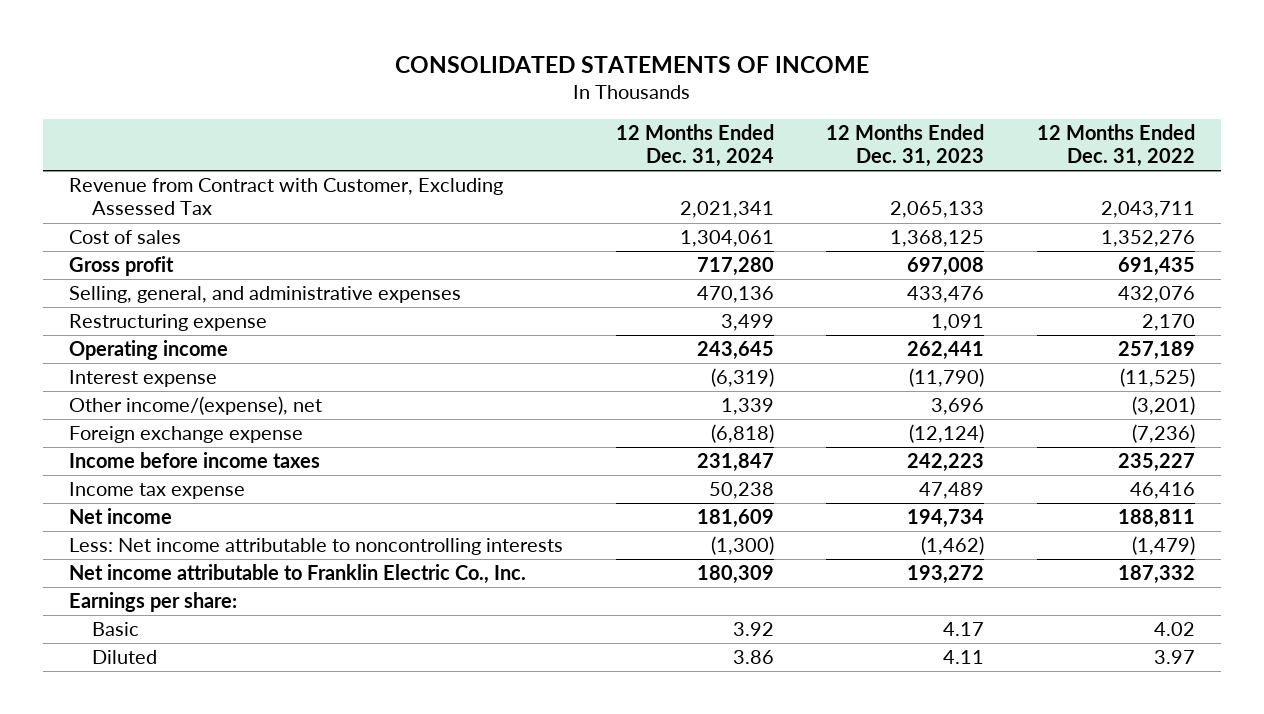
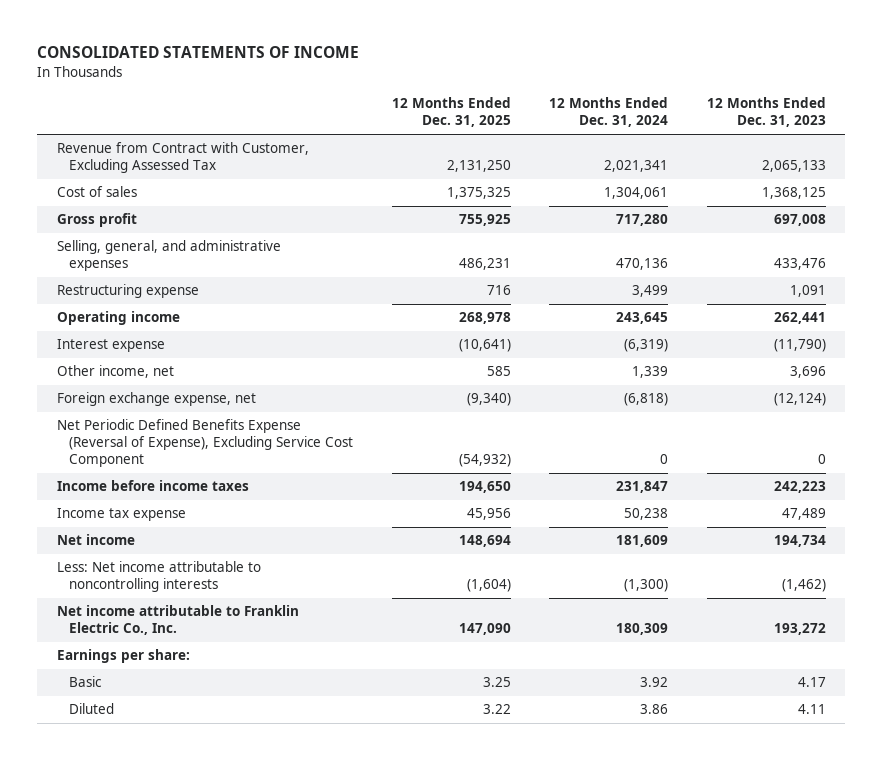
[1036,123,1195,168] 12 Months Ended Dec. 31, 2022 -> none
none -> [391,97,511,128] 12 Months Ended Dec. 31, 2025
[69,396,323,416] Other income/(expense), net -> [56,365,174,379] Other income, net
[69,426,304,444] Foreign exchange expense -> [56,392,256,407] Foreign exchange expense, net
none -> [56,419,354,468] Net Periodic Defined Benefits Expense (Reversal of Expense), Excluding Service Cost Component

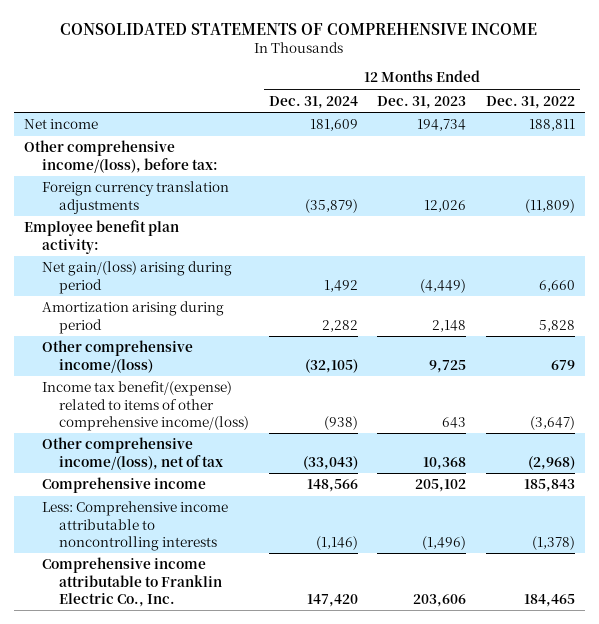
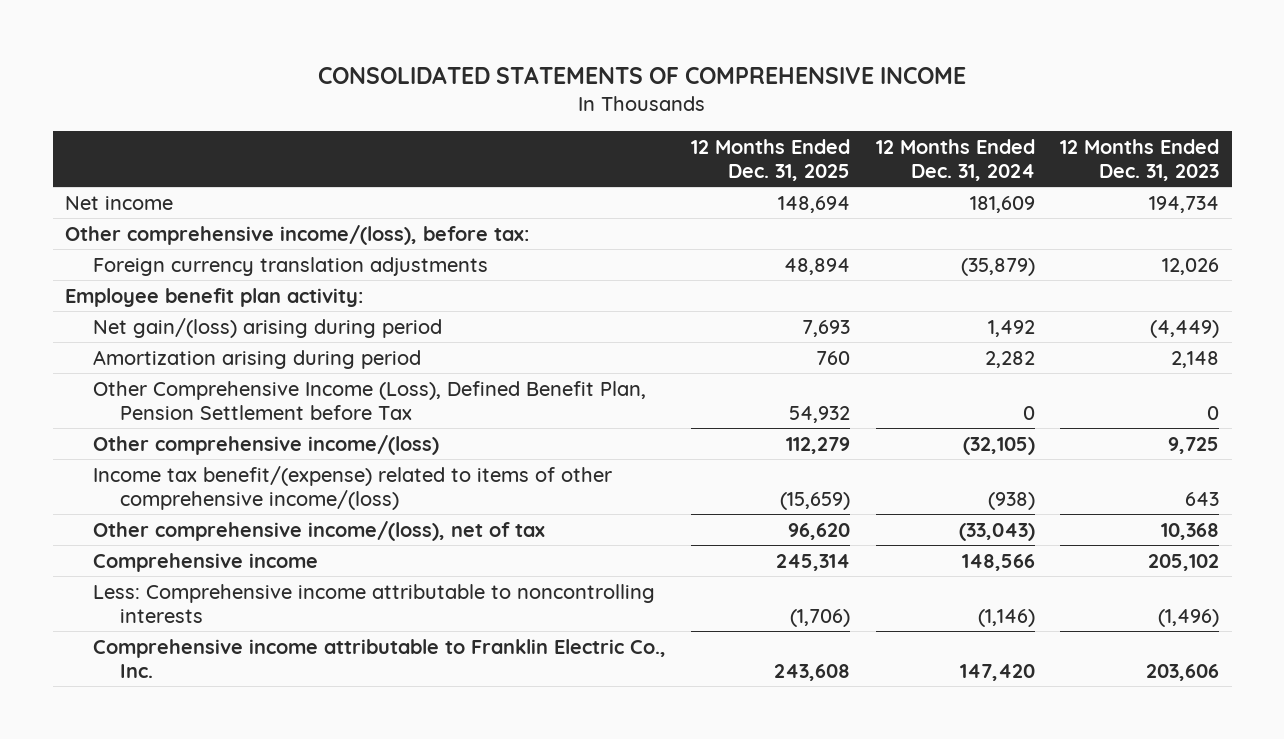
[485,95,575,109] Dec. 31, 2022 -> none
none -> [691,138,851,181] 12 Months Ended Dec. 31, 2025
none -> [92,380,646,420] Other Comprehensive Income (Loss), Defined Benefit Plan, Pension Settlement before Tax

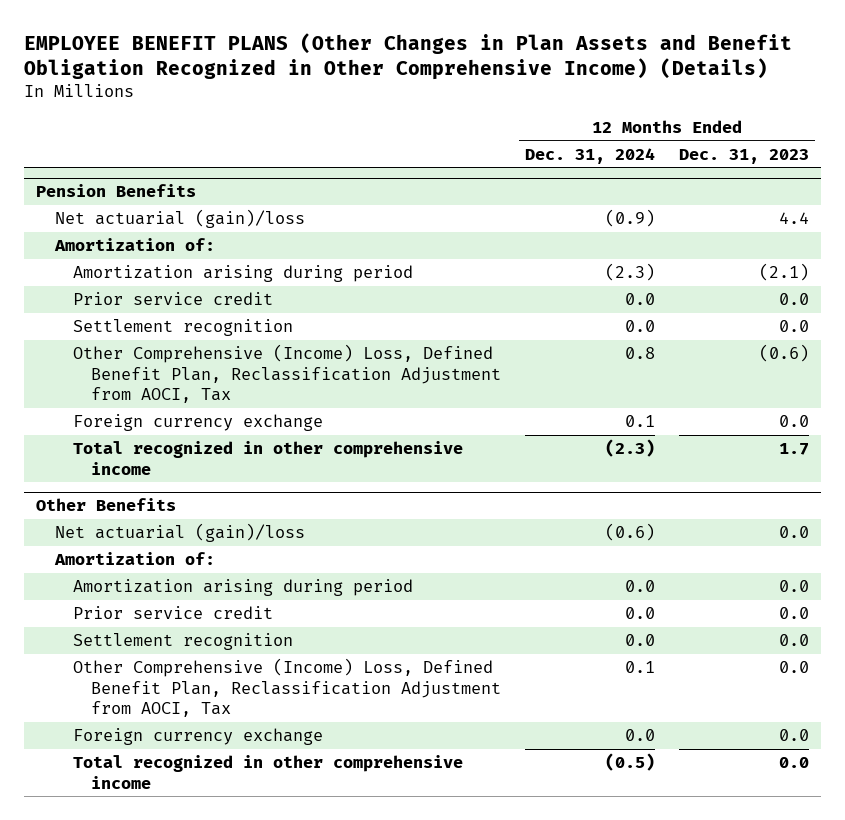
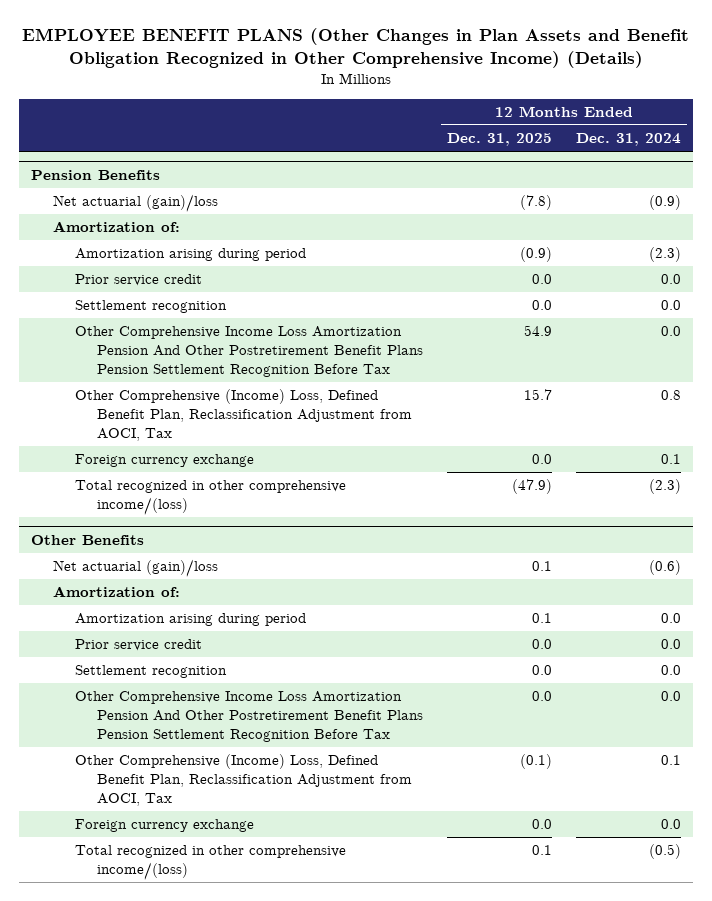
[678,148,809,164] Dec. 31, 2023 -> none
none -> [446,133,552,147] Dec. 31, 2025
none -> [74,326,423,377] Other Comprehensive Income Loss Amortization Pension And Other Postretirement Benefit Plans Pension Settlement Recognition Before Tax
[72,441,463,475] Total recognized in other comprehensive income -> [74,480,346,516] Total recognized in other comprehensive income/(loss)
none -> [74,691,423,742] Other Comprehensive Income Loss Amortization Pension And Other Postretirement Benefit Plans Pension Settlement Recognition Before Tax
[72,755,463,789] Total recognized in other comprehensive income -> [74,845,346,881] Total recognized in other comprehensive income/(loss)

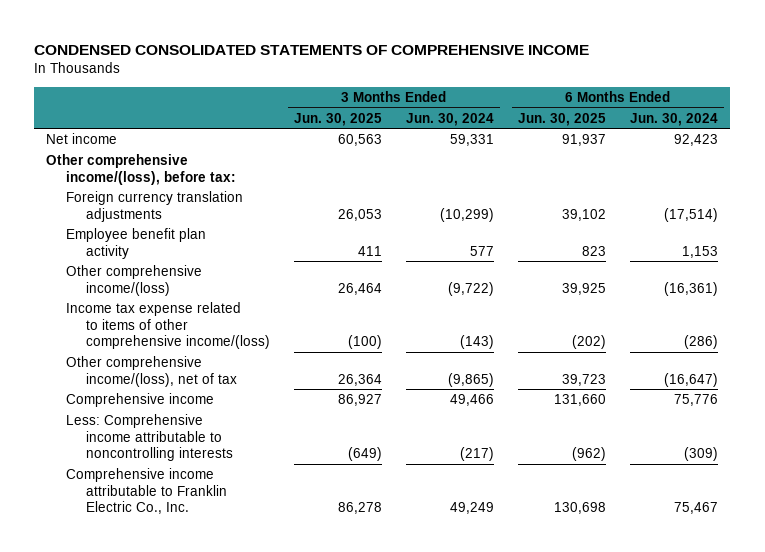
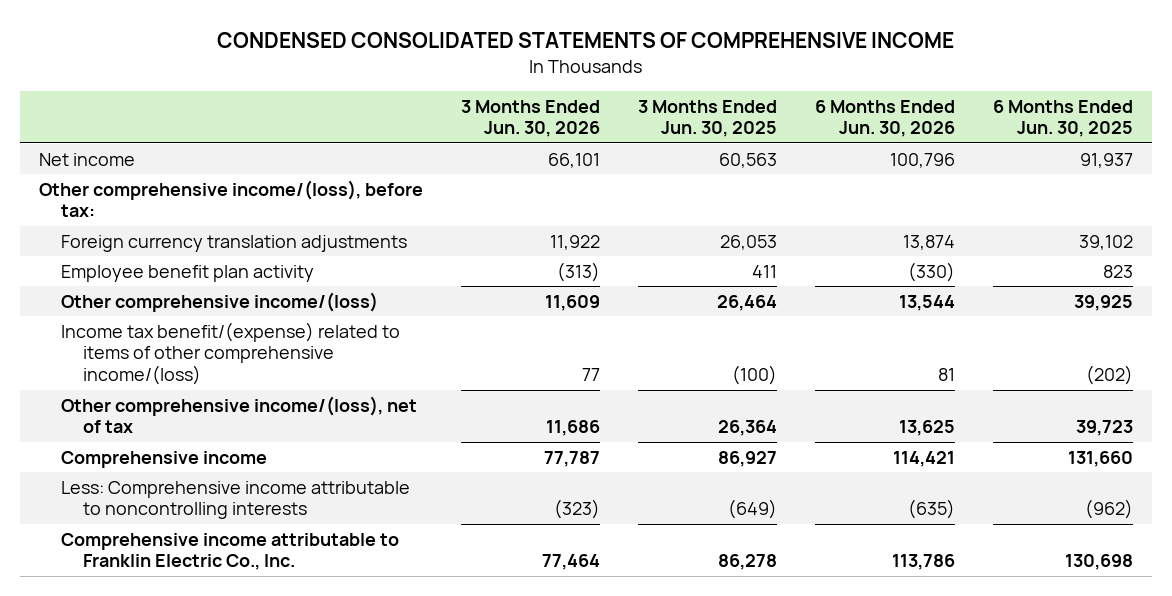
[406,112,495,126] Jun. 30, 2024 -> none
[630,112,719,126] Jun. 30, 2024 -> none
none -> [460,99,600,138] 3 Months Ended Jun. 30, 2026
none -> [815,99,956,138] 6 Months Ended Jun. 30, 2026
[66,302,271,350] Income tax expense related to items of other comprehensive income/(loss) -> [60,321,400,385] Income tax benefit/(expense) related to items of other comprehensive income/(loss)

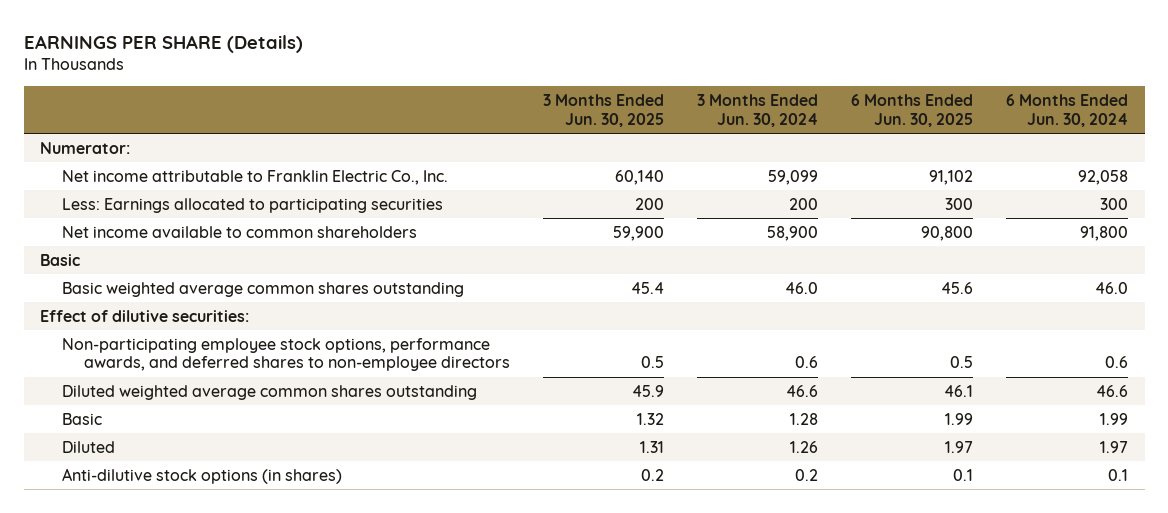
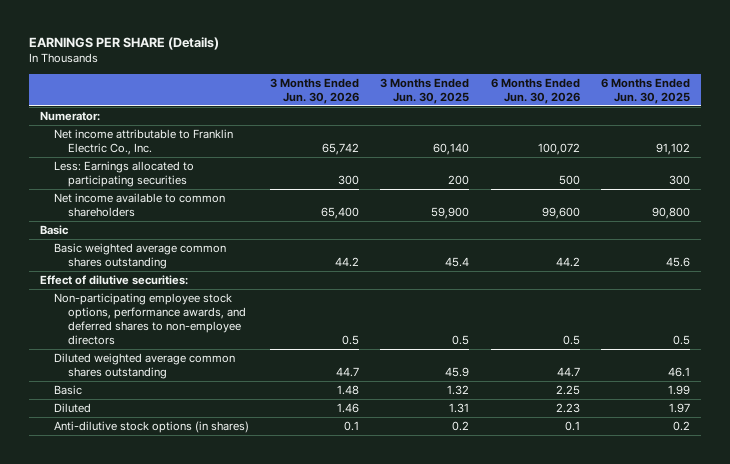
[697,93,819,127] 3 Months Ended Jun. 30, 2024 -> none
[1006,93,1129,127] 6 Months Ended Jun. 30, 2024 -> none
none -> [270,78,360,104] 3 Months Ended Jun. 30, 2026
none -> [490,78,580,104] 6 Months Ended Jun. 30, 2026
[953,468,974,481] 0.1 -> [673,421,691,432] 0.2

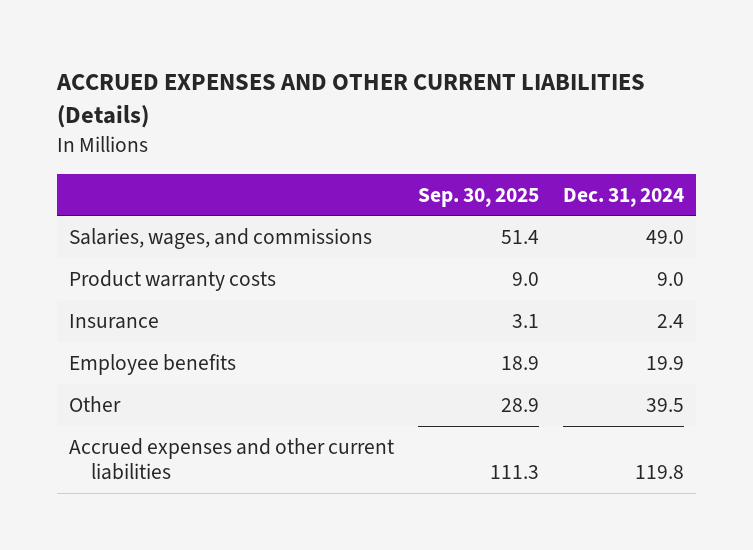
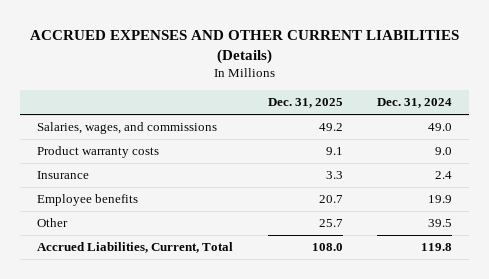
[417,187,539,207] Sep. 30, 2025 -> none
none -> [267,98,343,109] Dec. 31, 2025
[68,437,394,480] Accrued expenses and other current liabilities -> [37,242,234,254] Accrued Liabilities, Current, Total

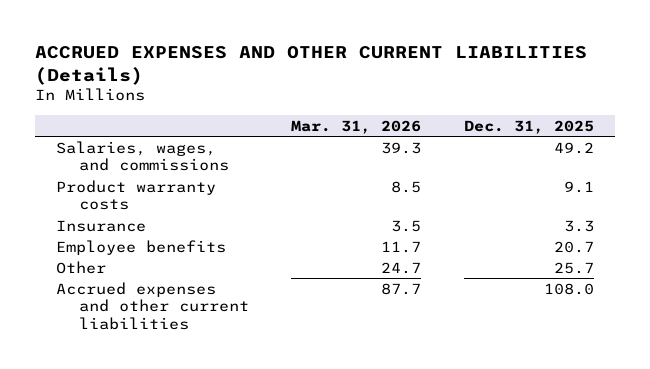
[377,98,453,109] Dec. 31, 2024 -> none
none -> [291,119,422,134] Mar. 31, 2026
[37,242,234,254] Accrued Liabilities, Current, Total -> [56,281,249,330] Accrued expenses and other current liabilities

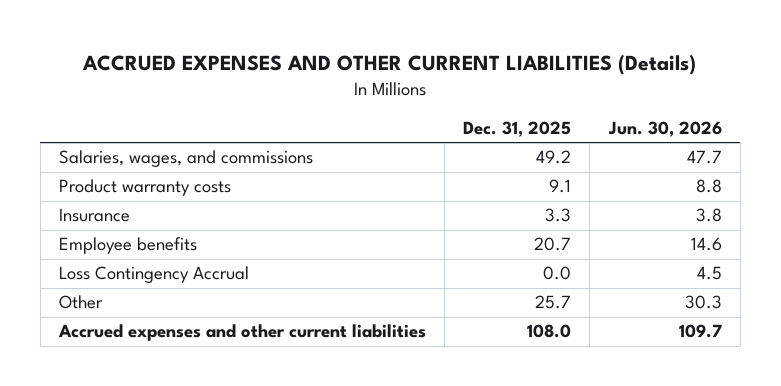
[291,119,422,134] Mar. 31, 2026 -> none
none -> [607,120,722,137] Jun. 30, 2026
none -> [59,266,250,285] Loss Contingency Accrual

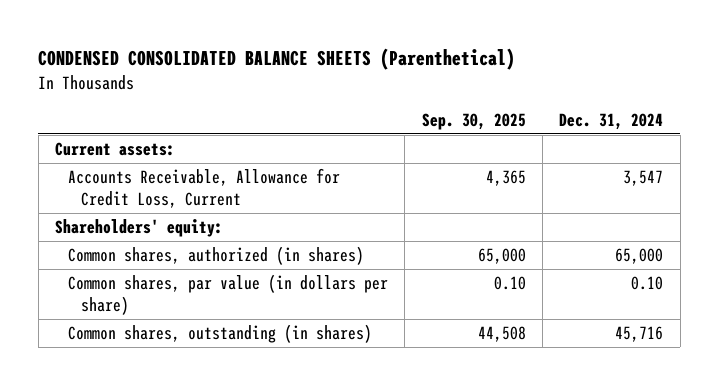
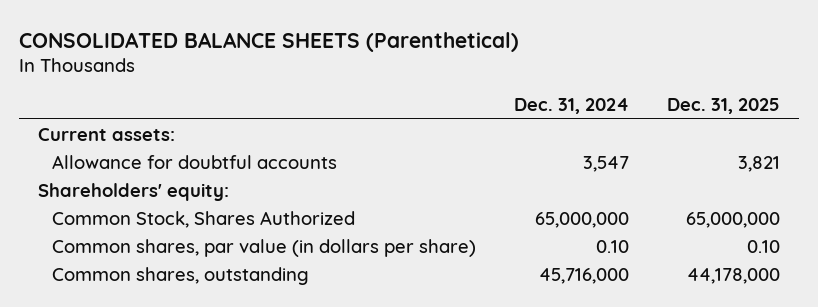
[38,48,516,71] CONDENSED CONSOLIDATED BALANCE SHEETS (Parenthetical) -> [19,31,520,52] CONSOLIDATED BALANCE SHEETS (Parenthetical)
[421,112,526,130] Sep. 30, 2025 -> none
none -> [666,98,780,115] Dec. 31, 2025
[67,167,340,209] Accounts Receivable, Allowance for Credit Loss, Current -> [51,154,337,169] Allowance for doubtful accounts
[67,245,364,265] Common shares, authorized (in shares) -> [51,210,355,228] Common Stock, Shares Authorized
[615,247,664,264] 65,000 -> [534,211,629,228] 65,000,000
[67,323,372,343] Common shares, outstanding (in shares) -> [51,266,309,285] Common shares, outstanding
[615,325,664,342] 45,716 -> [538,267,629,284] 45,716,000

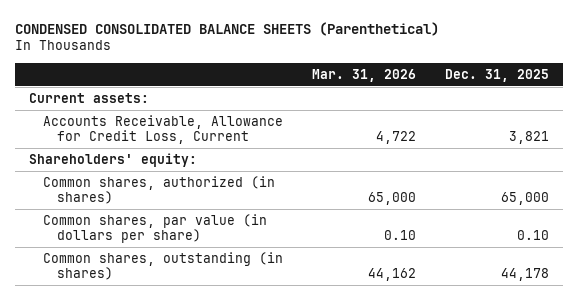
[19,31,520,52] CONSOLIDATED BALANCE SHEETS (Parenthetical) -> [14,21,439,36] CONDENSED CONSOLIDATED BALANCE SHEETS (Parenthetical)
[513,98,629,115] Dec. 31, 2024 -> none
none -> [312,68,417,82] Mar. 31, 2026
[51,154,337,169] Allowance for doubtful accounts -> [43,114,284,145] Accounts Receivable, Allowance for Credit Loss, Current
[51,210,355,228] Common Stock, Shares Authorized -> [43,175,276,205] Common shares, authorized (in shares)
[685,211,780,228] 65,000,000 -> [500,192,549,206] 65,000
[51,266,309,285] Common shares, outstanding -> [43,251,284,281] Common shares, outstanding (in shares)
[686,267,780,284] 44,178,000 -> [500,268,549,282] 44,178

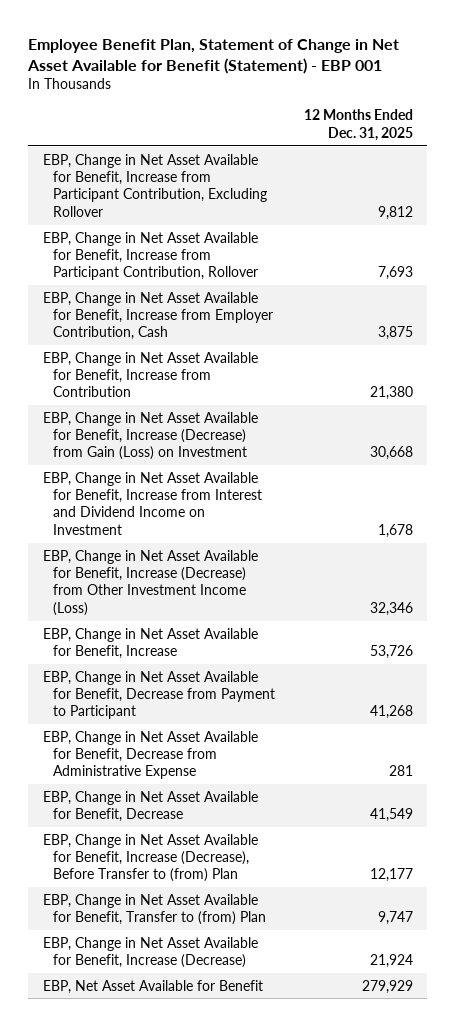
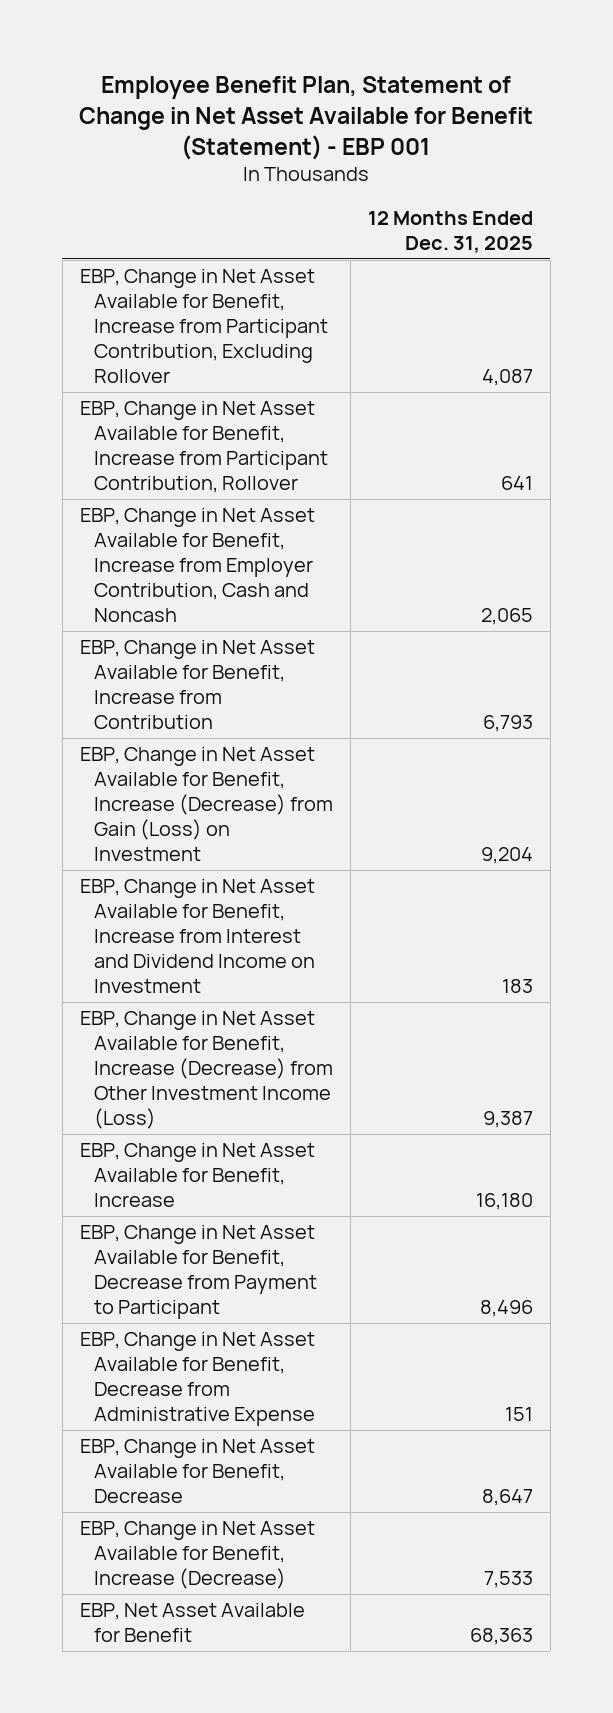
[42,833,258,883] EBP, Change in Net Asset Available for Benefit, Increase (Decrease), Before Transfer to (from) Plan -> none
[42,893,267,925] EBP, Change in Net Asset Available for Benefit, Transfer to (from) Plan -> none
[377,205,413,220] 9,812 -> [482,368,534,386] 4,087
[377,266,413,281] 7,693 -> [501,476,534,491] 641
[42,291,274,341] EBP, Change in Net Asset Available for Benefit, Increase from Employer Contribution, Cash -> [79,508,315,622] EBP, Change in Net Asset Available for Benefit, Increase from Employer Contribution, Cash and Noncash
[377,326,413,341] 3,875 -> [481,607,534,625] 2,065
[369,386,413,401] 21,380 -> [483,715,534,733] 6,793
[369,446,413,461] 30,668 -> [481,846,534,864] 9,204
[377,523,413,538] 1,678 -> [502,978,534,993] 183
[369,601,413,616] 32,346 -> [483,1110,534,1128] 9,387
[369,644,413,659] 53,726 -> [476,1193,534,1211] 16,180
[369,705,413,720] 41,268 -> [480,1300,534,1318] 8,496
[388,765,413,777] 281 -> [505,1407,534,1422] 151
[369,807,413,822] 41,549 -> [482,1489,534,1507] 8,647
[369,953,413,968] 21,924 -> [484,1571,534,1589] 7,533
[361,979,413,994] 279,929 -> [470,1628,534,1646] 68,363

